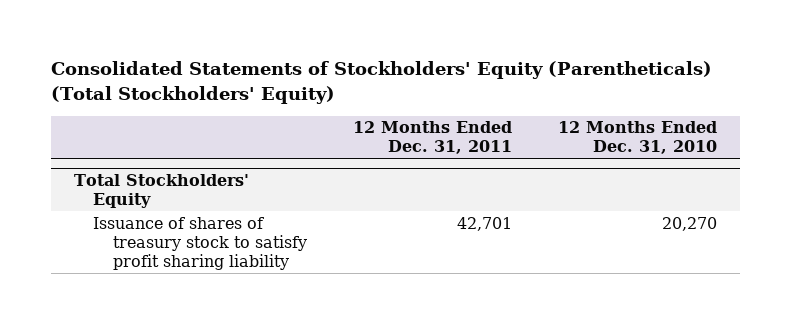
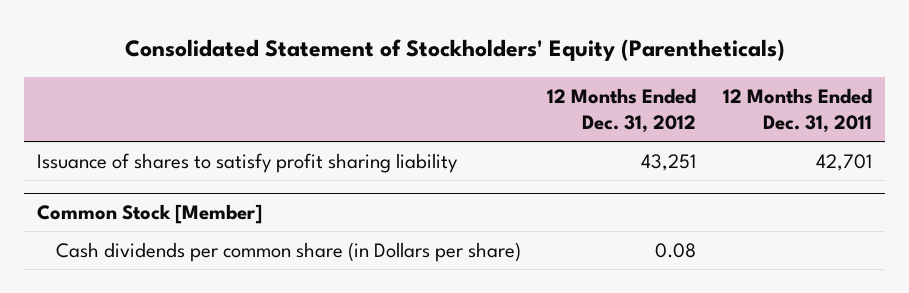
[50,61,712,104] Consolidated Statements of Stockholders' Equity (Parentheticals) (Total Stockholders' Equity) -> [124,39,785,62] Consolidated Statement of Stockholders' Equity (Parentheticals)
[558,121,718,155] 12 Months Ended Dec. 31, 2010 -> none
none -> [547,87,697,133] 12 Months Ended Dec. 31, 2012
[73,174,249,209] Total Stockholders' Equity -> none
[93,216,308,270] Issuance of shares of treasury stock to satisfy profit sharing liability -> none
none -> [37,152,459,173] Issuance of shares to satisfy profit sharing liability
none -> [37,204,263,225] Common Stock [Member]
none -> [55,241,521,262] Cash dividends per common share (in Dollars per share)

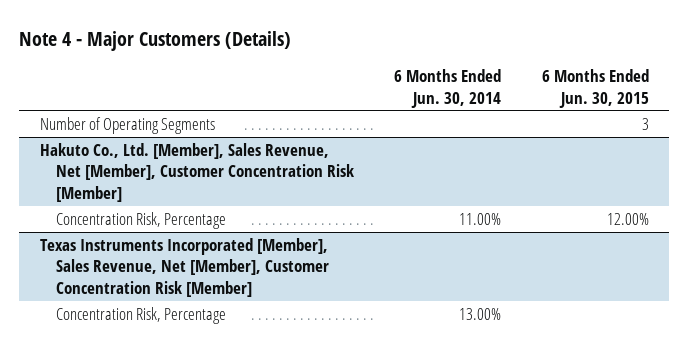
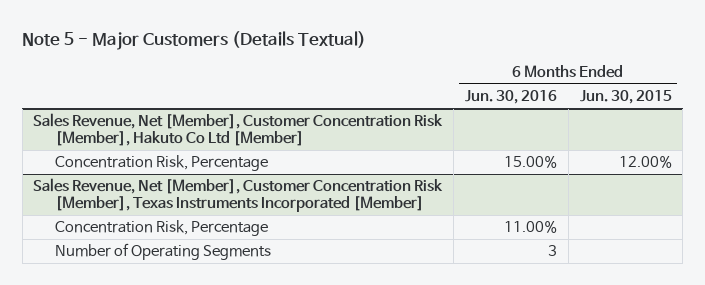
[19,31,292,52] Note 4 - Major Customers (Details) -> [22,31,367,51] Note 5 - Major Customers (Details Textual)
[394,69,502,108] 6 Months Ended Jun. 30, 2014 -> none
none -> [465,90,558,105] Jun. 30, 2016
[39,116,215,134] Number of Operating Segments -> none
[39,142,354,202] Hakuto Co., Ltd. [Member], Sales Revenue, Net [Member], Customer Concentration Risk [Member] -> [33,113,444,147] Sales Revenue, Net [Member], Customer Concentration Risk [Member], Hakuto Co Ltd [Member]
[39,237,329,297] Texas Instruments Incorporated [Member], Sales Revenue, Net [Member], Customer Concentration Risk [Member] -> [33,178,444,213] Sales Revenue, Net [Member], Customer Concentration Risk [Member], Texas Instruments Incorporated [Member]
none -> [54,243,271,261] Number of Operating Segments

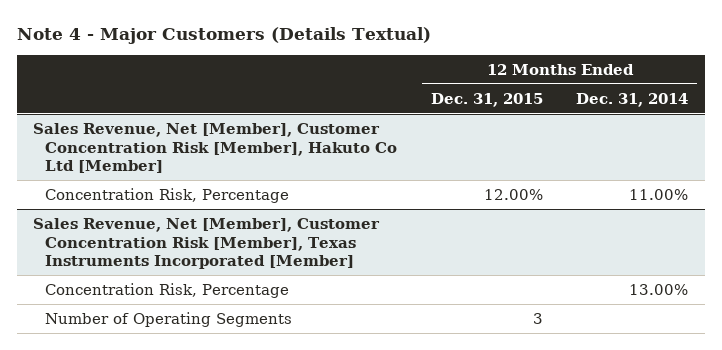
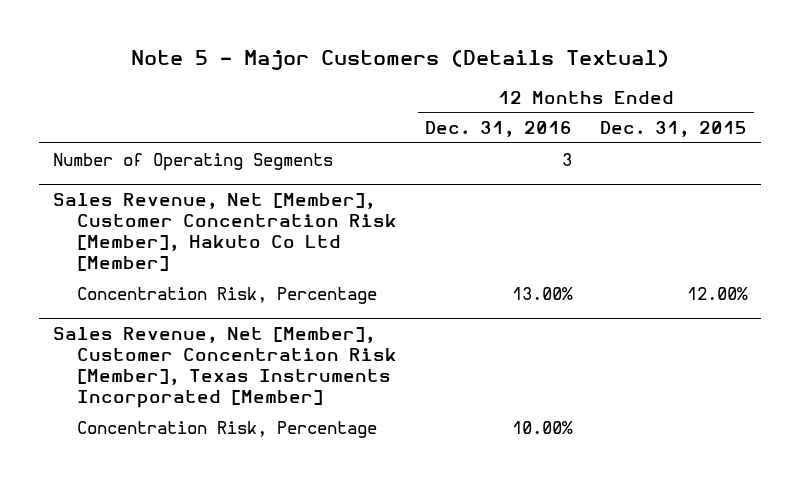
[16,26,431,44] Note 4 - Major Customers (Details Textual) -> [130,50,669,71] Note 5 - Major Customers (Details Textual)
[576,92,689,107] Dec. 31, 2014 -> none
none -> [425,121,573,138] Dec. 31, 2016
none -> [52,152,333,171] Number of Operating Segments
[45,311,293,327] Number of Operating Segments -> none

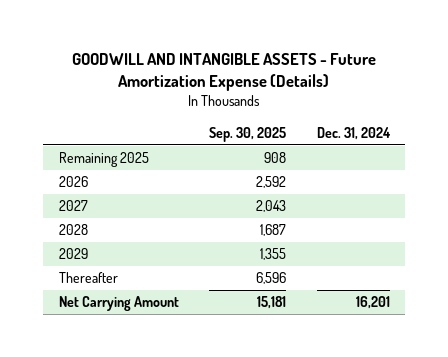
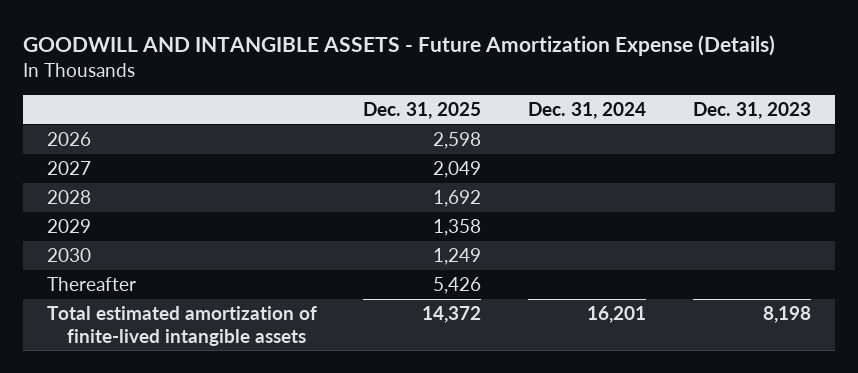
[209,126,287,142] Sep. 30, 2025 -> none
none -> [363,102,482,120] Dec. 31, 2025
none -> [693,102,812,120] Dec. 31, 2023
[58,152,149,168] Remaining 2025 -> none
none -> [46,247,91,262] 2030
[58,296,179,312] Net Carrying Amount -> [46,305,317,346] Total estimated amortization of finite-lived intangible assets

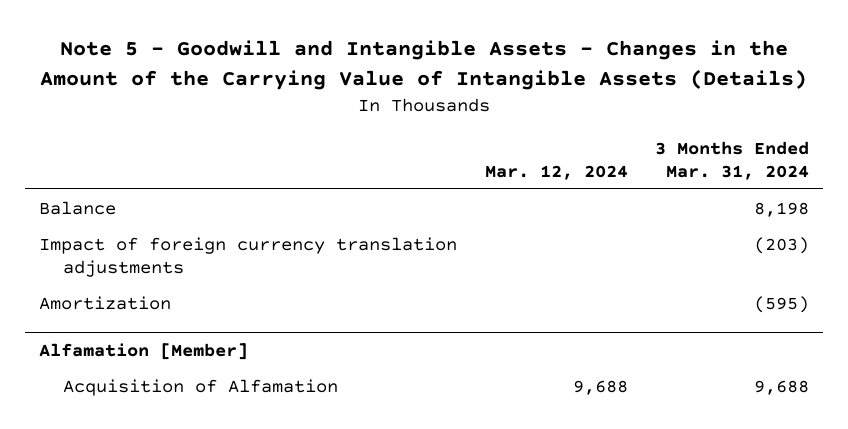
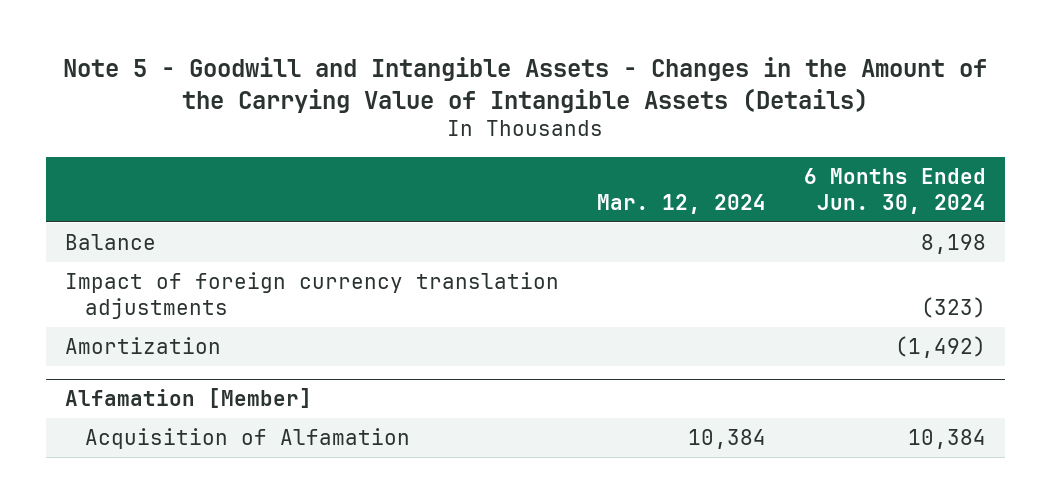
[655,140,810,180] 3 Months Ended Mar. 31, 2024 -> none
none -> [803,167,986,214] 6 Months Ended Jun. 30, 2024
[572,379,628,395] 9,688 -> [687,429,766,450] 10,384

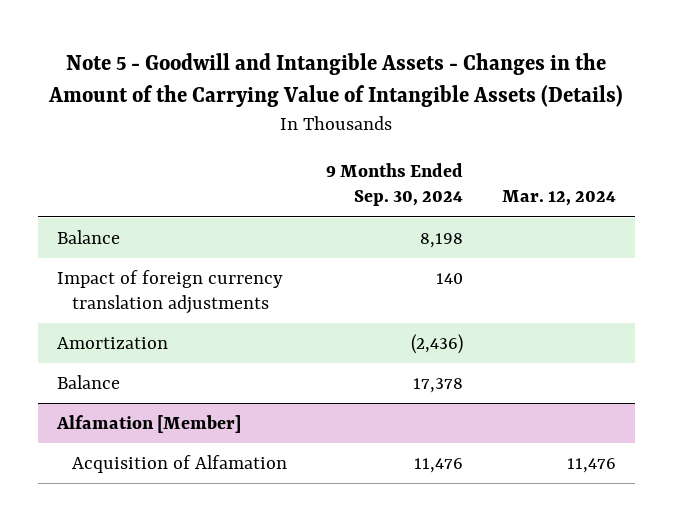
[803,167,986,214] 6 Months Ended Jun. 30, 2024 -> none
none -> [325,163,463,207] 9 Months Ended Sep. 30, 2024
none -> [57,374,121,389] Balance
[687,429,766,450] 10,384 -> [566,457,616,473] 11,476

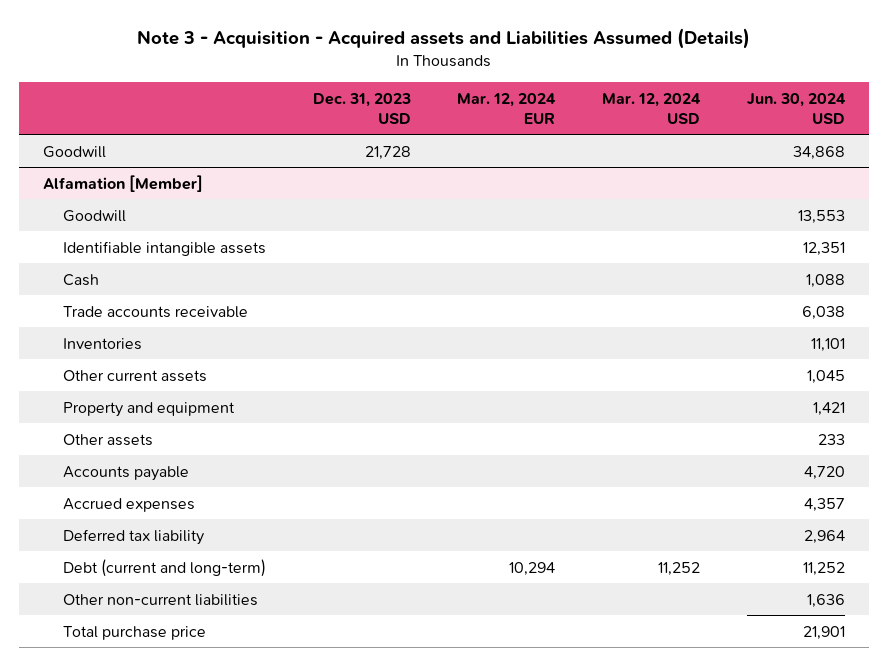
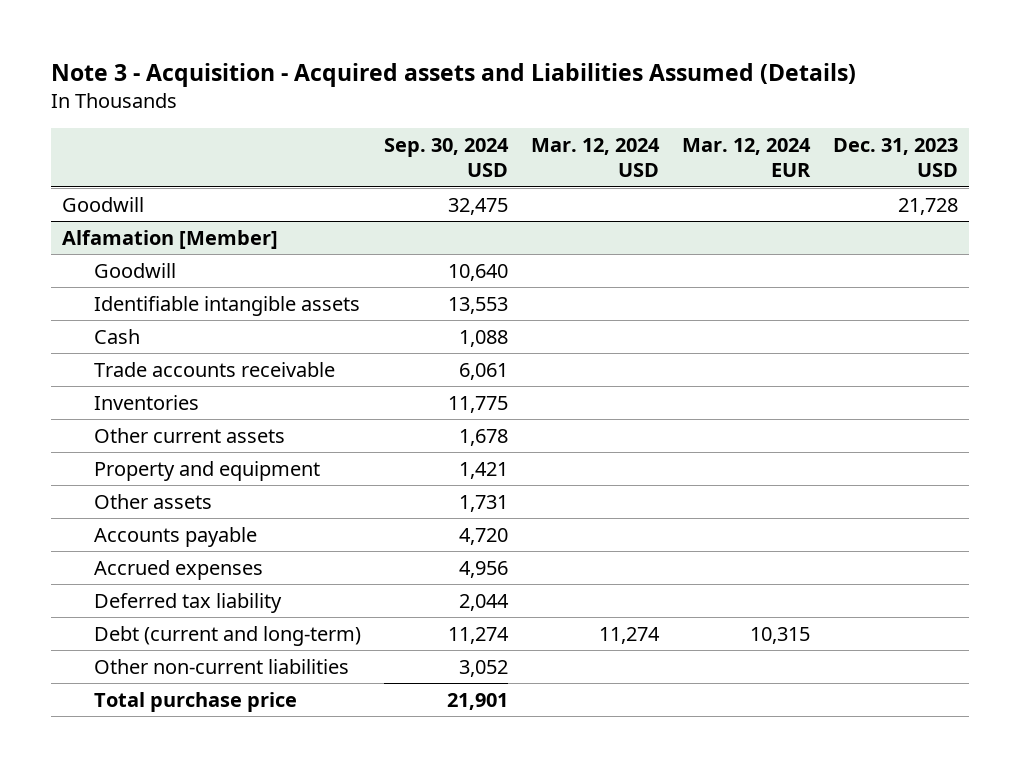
[747,92,847,124] Jun. 30, 2024 USD -> none
none -> [383,137,509,178] Sep. 30, 2024 USD
[509,561,556,576] 10,294 -> [749,626,810,644] 10,315
[658,561,701,576] 11,252 -> [598,626,660,644] 11,274

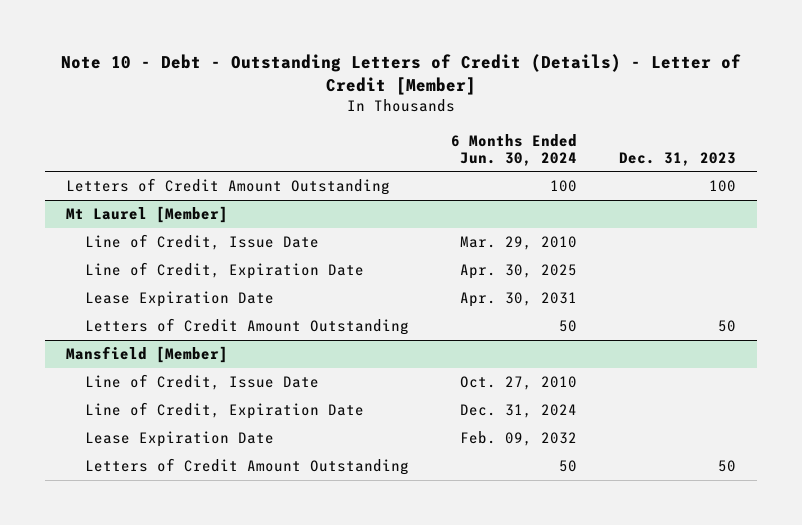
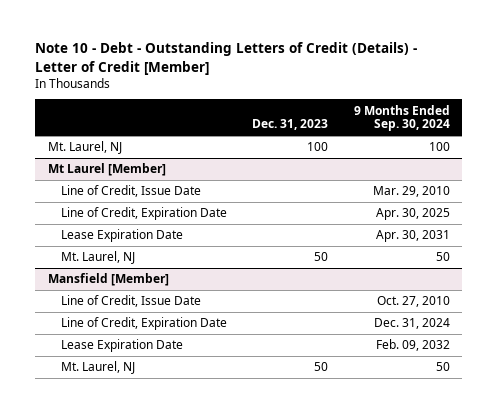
[450,133,577,166] 6 Months Ended Jun. 30, 2024 -> none
none -> [353,104,450,132] 9 Months Ended Sep. 30, 2024
[65,178,390,196] Letters of Credit Amount Outstanding -> [47,141,122,155] Mt. Laurel, NJ
[84,318,409,336] Letters of Credit Amount Outstanding -> [61,251,136,265] Mt. Laurel, NJ
[84,458,409,476] Letters of Credit Amount Outstanding -> [61,361,136,375] Mt. Laurel, NJ

